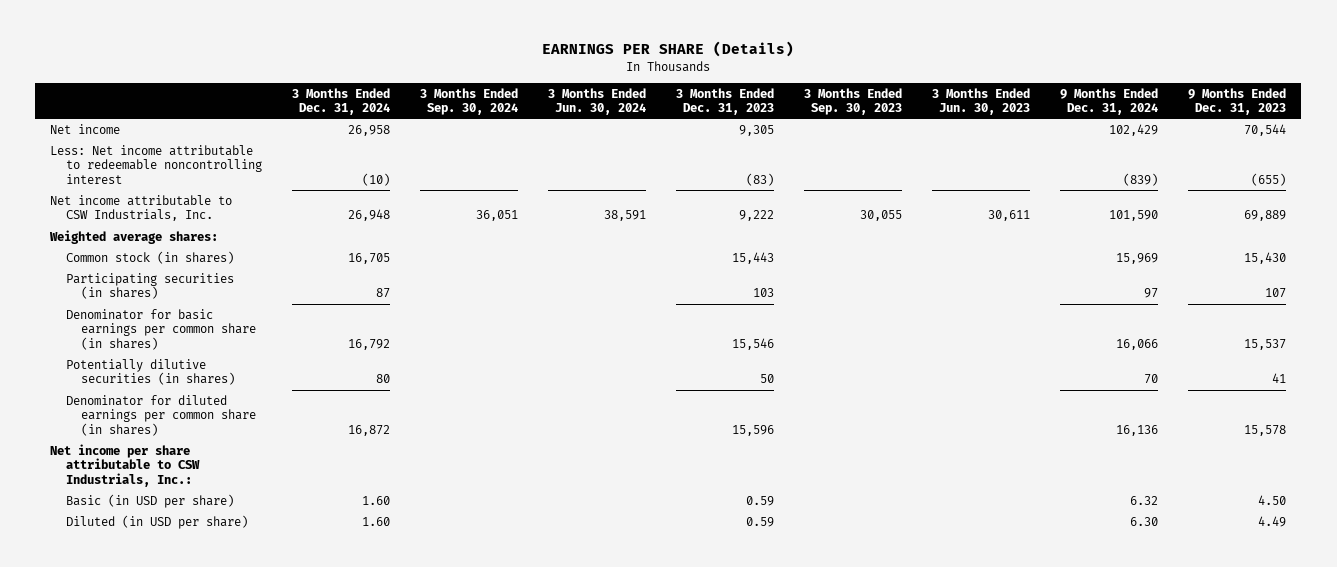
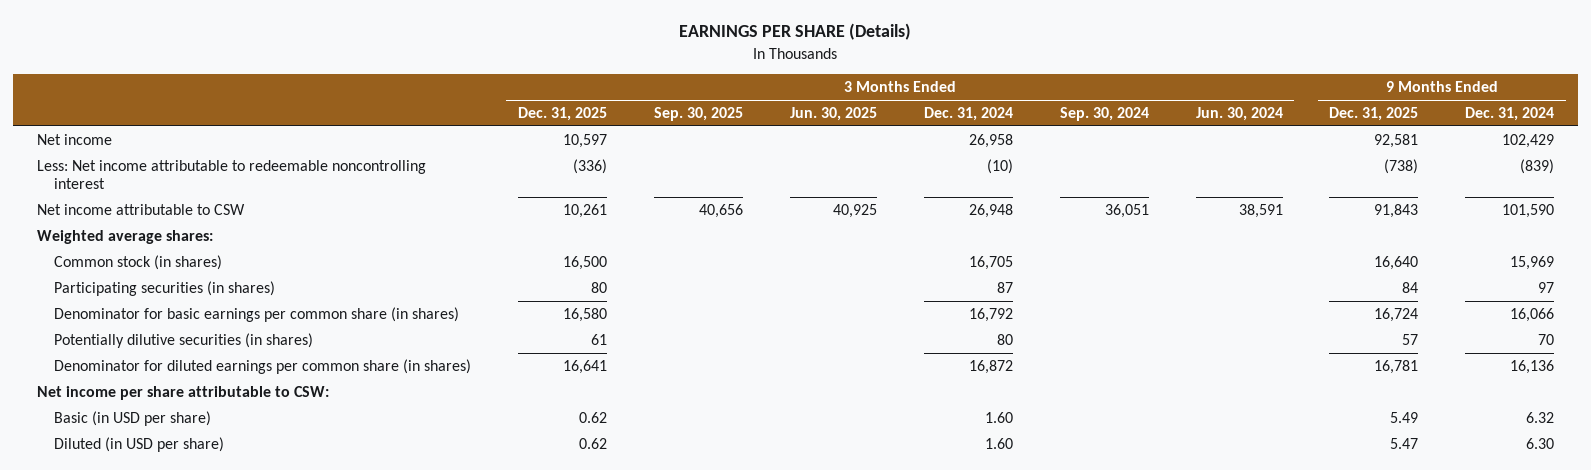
[675,87,774,116] 3 Months Ended Dec. 31, 2023 -> none
[804,87,903,116] 3 Months Ended Sep. 30, 2023 -> none
[932,87,1031,116] 3 Months Ended Jun. 30, 2023 -> none
[1188,87,1287,116] 9 Months Ended Dec. 31, 2023 -> none
none -> [517,107,607,122] Dec. 31, 2025
none -> [653,107,743,122] Sep. 30, 2025
none -> [789,107,877,122] Jun. 30, 2025
none -> [1329,107,1419,122] Dec. 31, 2025
[50,194,233,222] Net income attributable to CSW Industrials, Inc. -> [36,203,245,215] Net income attributable to CSW
[50,443,200,488] Net income per share attributable to CSW Industrials, Inc.: -> [36,385,329,400] Net income per share attributable to CSW:

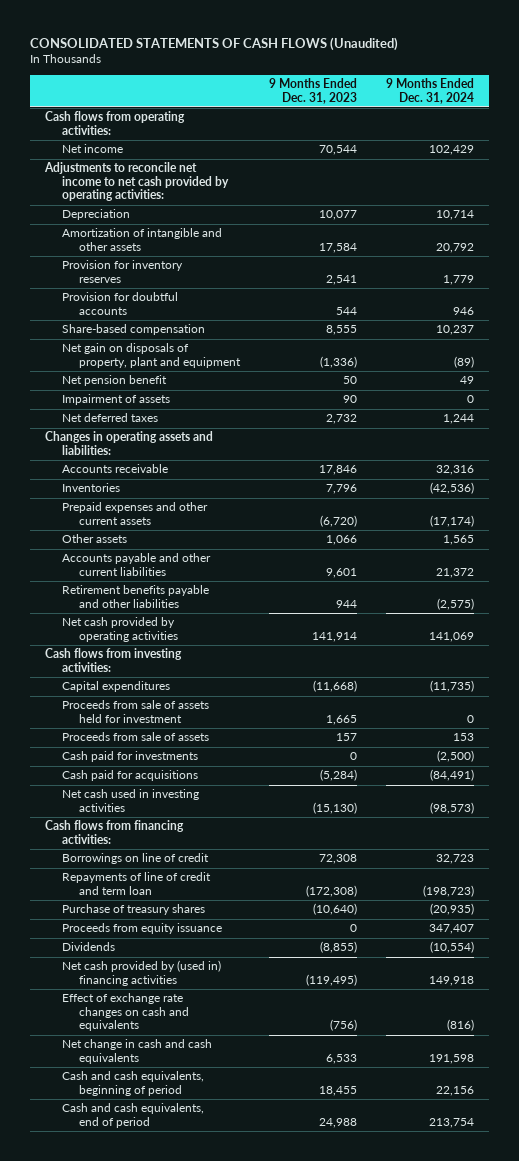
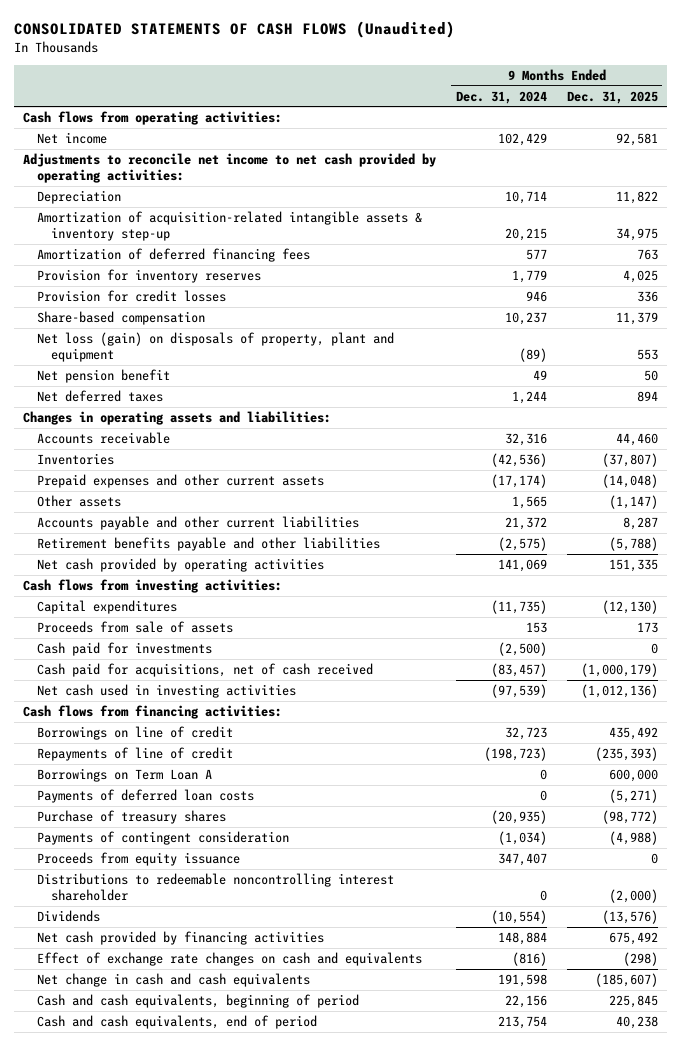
[268,78,357,104] 9 Months Ended Dec. 31, 2023 -> none
none -> [566,90,658,104] Dec. 31, 2025
none -> [37,210,423,242] Amortization of acquisition-related intangible assets & inventory step-up
[61,228,222,251] Amortization of intangible and other assets -> [37,247,311,262] Amortization of deferred financing fees
[435,242,474,253] 20,792 -> [526,248,548,260] 577
[61,292,178,315] Provision for doubtful accounts -> [37,289,227,302] Provision for credit losses
[61,343,241,368] Net gain on disposals of property, plant and equipment -> [37,331,395,363] Net loss (gain) on disposals of property, plant and equipment
[61,394,170,406] Impairment of assets -> none
[61,700,209,723] Proceeds from sale of assets held for investment -> none
[61,770,198,782] Cash paid for acquisitions -> [37,662,374,677] Cash paid for acquisitions, net of cash received
[429,769,474,782] (84,491) -> [491,662,548,677] (83,457)
[429,801,474,814] (98,573) -> [491,683,548,698] (97,539)
[61,872,211,895] Repayments of line of credit and term loan -> [37,746,234,761] Repayments of line of credit
none -> [37,767,213,782] Borrowings on Term Loan A
none -> [37,788,255,803] Payments of deferred loan costs
none -> [37,830,290,845] Payments of contingent consideration
none -> [37,872,395,902] Distributions to redeemable noncontrolling interest shareholder
[61,960,221,986] Net cash provided by (used in) financing activities -> [37,930,325,945] Net cash provided by financing activities
[428,975,474,986] 149,918 -> [498,931,548,945] 148,884

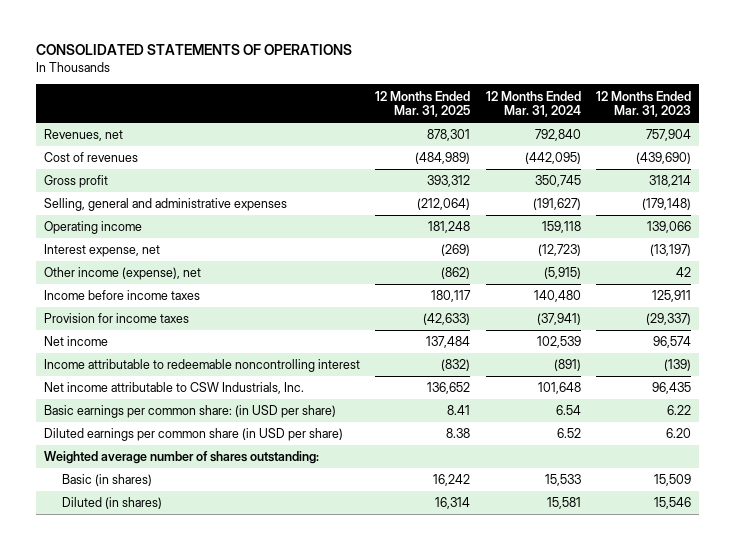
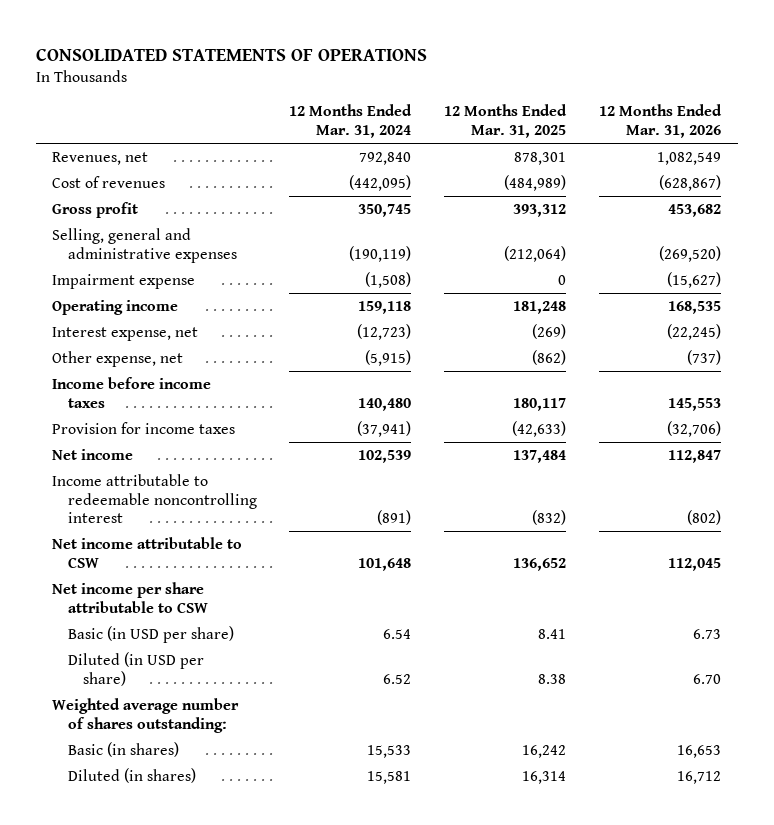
[596,90,692,117] 12 Months Ended Mar. 31, 2023 -> none
none -> [599,104,723,138] 12 Months Ended Mar. 31, 2026
[532,198,581,211] (191,627) -> [349,245,412,262] (190,119)
none -> [52,274,196,290] Impairment expense
[43,267,201,281] Other income (expense), net -> [52,351,184,368] Other expense, net
[43,382,304,395] Net income attributable to CSW Industrials, Inc. -> [52,537,243,568] Net income attributable to CSW
none -> [52,582,208,613] Net income per share attributable to CSW
[43,405,336,419] Basic earnings per common share: (in USD per share) -> [67,626,234,644] Basic (in USD per share)
[43,428,343,442] Diluted earnings per common share (in USD per share) -> [67,652,204,686] Diluted (in USD per share)

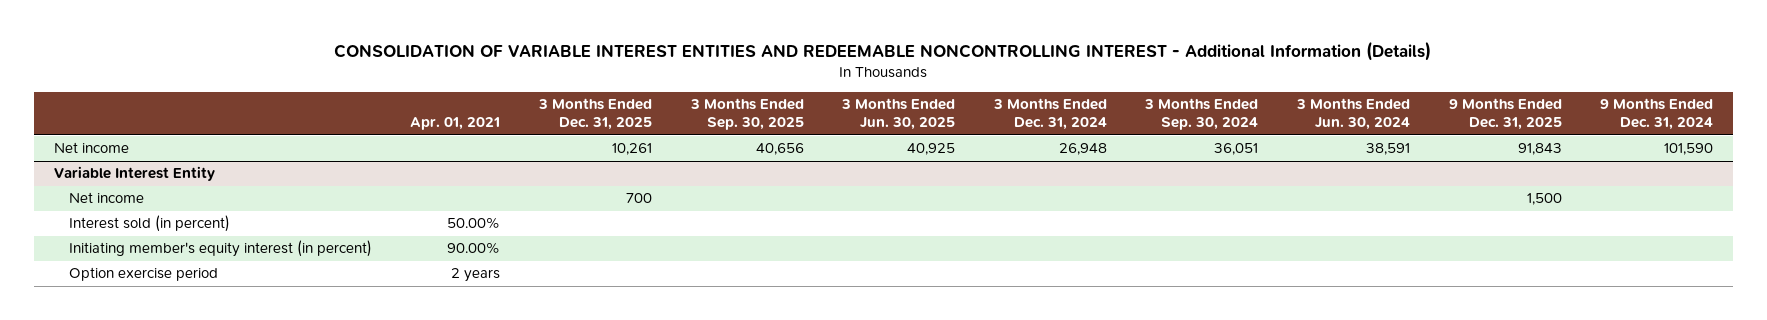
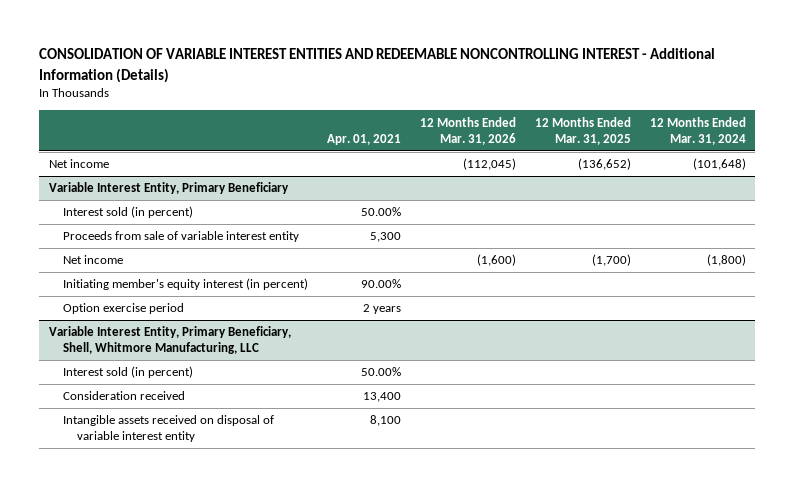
[537,98,652,131] 3 Months Ended Dec. 31, 2025 -> none
[689,98,804,131] 3 Months Ended Sep. 30, 2025 -> none
[841,98,956,131] 3 Months Ended Jun. 30, 2025 -> none
[992,98,1107,131] 3 Months Ended Dec. 31, 2024 -> none
[1144,98,1259,131] 3 Months Ended Sep. 30, 2024 -> none
[1295,98,1410,131] 3 Months Ended Jun. 30, 2024 -> none
[1448,98,1562,131] 9 Months Ended Dec. 31, 2025 -> none
[1600,98,1714,131] 9 Months Ended Dec. 31, 2024 -> none
none -> [419,116,516,145] 12 Months Ended Mar. 31, 2026
none -> [534,116,631,145] 12 Months Ended Mar. 31, 2025
none -> [649,116,746,145] 12 Months Ended Mar. 31, 2024
[68,192,144,204] Net income -> none
[53,166,215,182] Variable Interest Entity -> [48,182,289,195] Variable Interest Entity, Primary Beneficiary
none -> [63,231,300,243] Proceeds from sale of variable interest entity
none -> [63,255,124,265] Net income
none -> [48,326,291,355] Variable Interest Entity, Primary Beneficiary, Shell, Whitmore Manufacturing, LLC
none -> [63,366,194,379] Interest sold (in percent)
none -> [63,391,186,401] Consideration received
none -> [63,415,275,443] Intangible assets received on disposal of variable interest entity

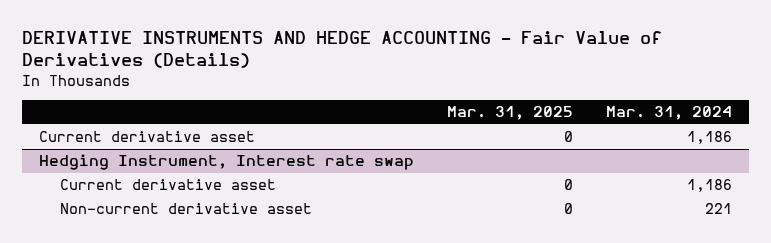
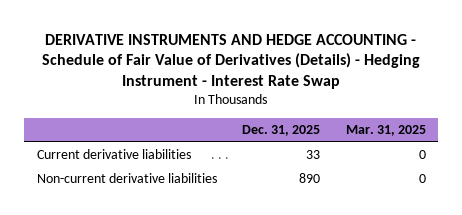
[22,31,663,69] DERIVATIVE INSTRUMENTS AND HEDGE ACCOUNTING - Fair Value of Derivatives (Details) -> [42,33,421,90] DERIVATIVE INSTRUMENTS AND HEDGE ACCOUNTING - Schedule of Fair Value of Derivatives (Details) - Hedging Instrument - Interest Rate Swap
[606,106,733,121] Mar. 31, 2024 -> none
none -> [242,125,321,137] Dec. 31, 2025
[38,154,414,171] Hedging Instrument, Interest rate swap -> none
[59,179,276,191] Current derivative asset -> none
[38,131,255,143] Current derivative asset -> [36,149,191,160] Current derivative liabilities
[59,203,312,215] Non-current derivative asset -> [36,173,217,184] Non-current derivative liabilities

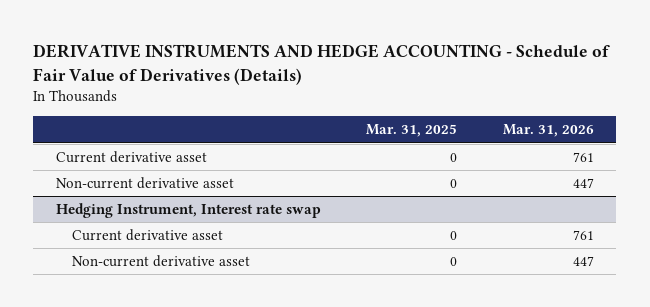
[42,33,421,90] DERIVATIVE INSTRUMENTS AND HEDGE ACCOUNTING - Schedule of Fair Value of Derivatives (Details) - Hedging Instrument - Interest Rate Swap -> [33,43,611,85] DERIVATIVE INSTRUMENTS AND HEDGE ACCOUNTING - Schedule of Fair Value of Derivatives (Details)
[242,125,321,137] Dec. 31, 2025 -> none
none -> [502,124,594,138] Mar. 31, 2026
[36,149,191,160] Current derivative liabilities -> [56,151,208,164] Current derivative asset
[36,173,217,184] Non-current derivative liabilities -> [56,177,235,190] Non-current derivative asset
none -> [56,203,322,219] Hedging Instrument, Interest rate swap
none -> [72,229,224,242] Current derivative asset
none -> [72,255,251,268] Non-current derivative asset

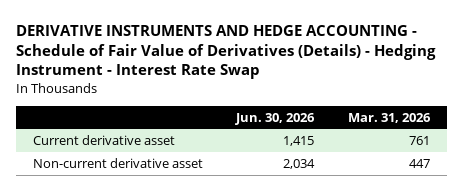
[33,43,611,85] DERIVATIVE INSTRUMENTS AND HEDGE ACCOUNTING - Schedule of Fair Value of Derivatives (Details) -> [15,24,436,80] DERIVATIVE INSTRUMENTS AND HEDGE ACCOUNTING - Schedule of Fair Value of Derivatives (Details) - Hedging Instrument - Interest Rate Swap
[366,124,458,138] Mar. 31, 2025 -> none
none -> [235,112,316,125] Jun. 30, 2026
[56,203,322,219] Hedging Instrument, Interest rate swap -> none
[72,229,224,242] Current derivative asset -> none
[72,255,251,268] Non-current derivative asset -> none

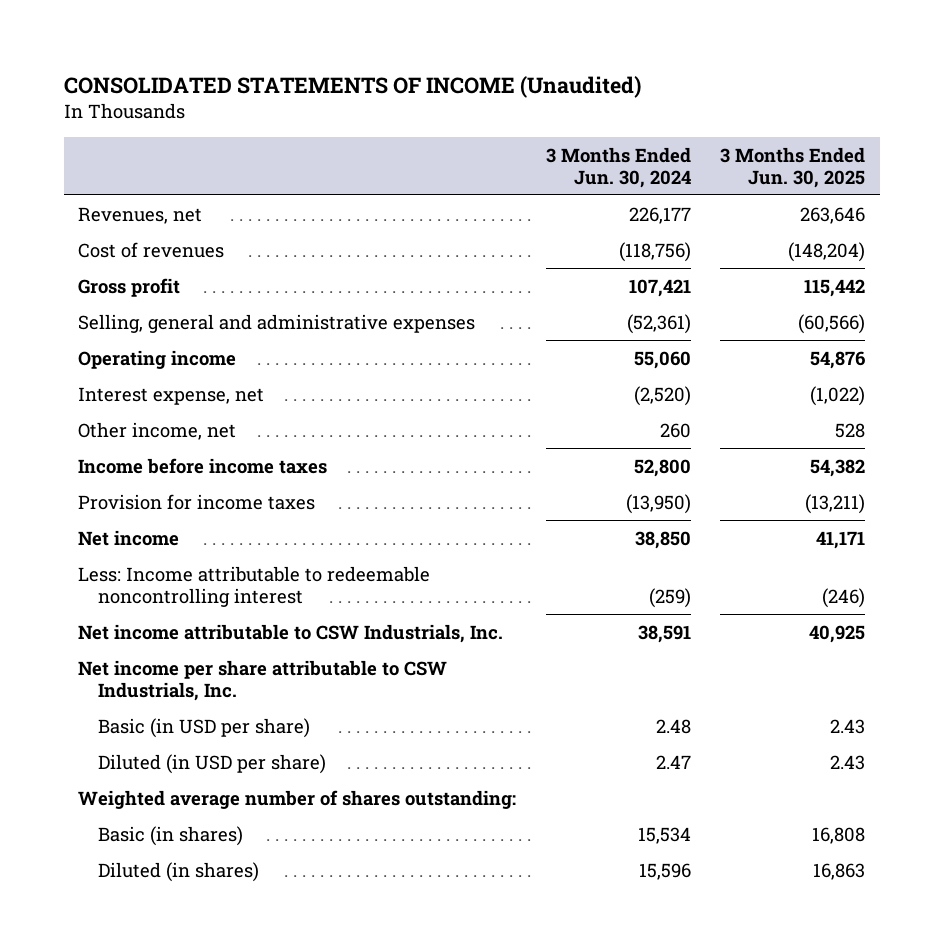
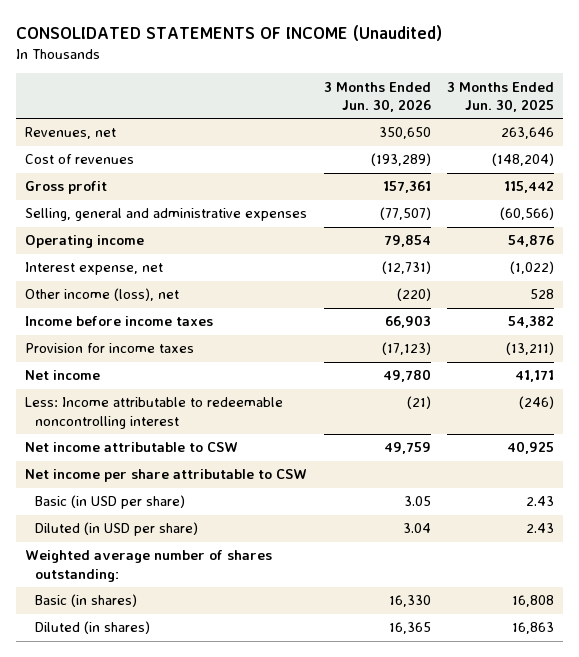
[545,146,691,188] 3 Months Ended Jun. 30, 2024 -> none
none -> [323,81,431,112] 3 Months Ended Jun. 30, 2026
[78,421,237,440] Other income, net -> [24,288,179,302] Other income (loss), net
[78,623,504,643] Net income attributable to CSW Industrials, Inc. -> [24,442,238,453] Net income attributable to CSW
[78,659,448,701] Net income per share attributable to CSW Industrials, Inc. -> [24,469,307,483] Net income per share attributable to CSW

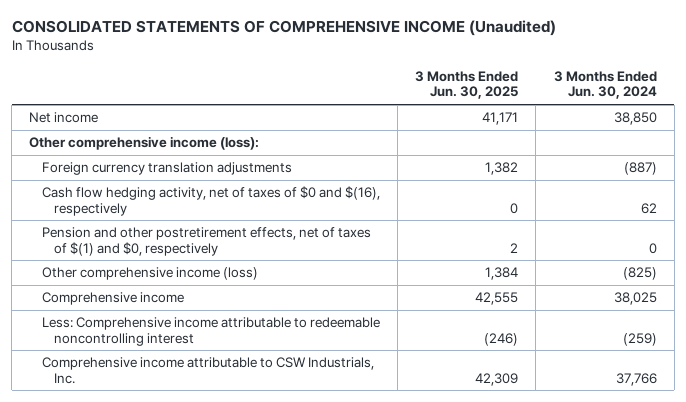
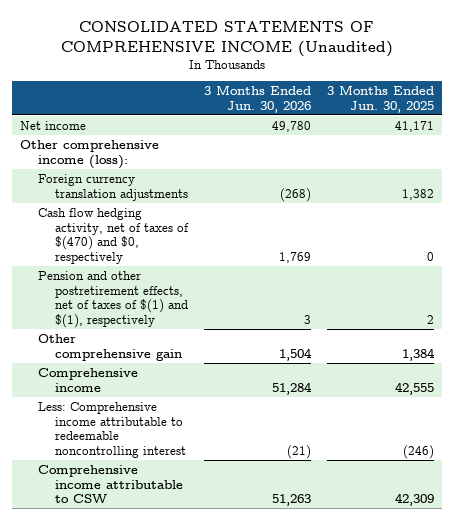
[553,70,657,100] 3 Months Ended Jun. 30, 2024 -> none
none -> [204,85,312,113] 3 Months Ended Jun. 30, 2026
[41,186,380,216] Cash flow hedging activity, net of taxes of $0 and $(16), respectively -> [37,207,190,264] Cash flow hedging activity, net of taxes of $(470) and $0, respectively
[41,227,371,256] Pension and other postretirement effects, net of taxes of $(1) and $0, respectively -> [37,270,189,328] Pension and other postretirement effects, net of taxes of $(1) and $(1), respectively
[41,267,258,281] Other comprehensive income (loss) -> [37,333,183,361] Other comprehensive gain
[41,357,374,384] Comprehensive income attributable to CSW Industrials, Inc. -> [37,464,184,504] Comprehensive income attributable to CSW

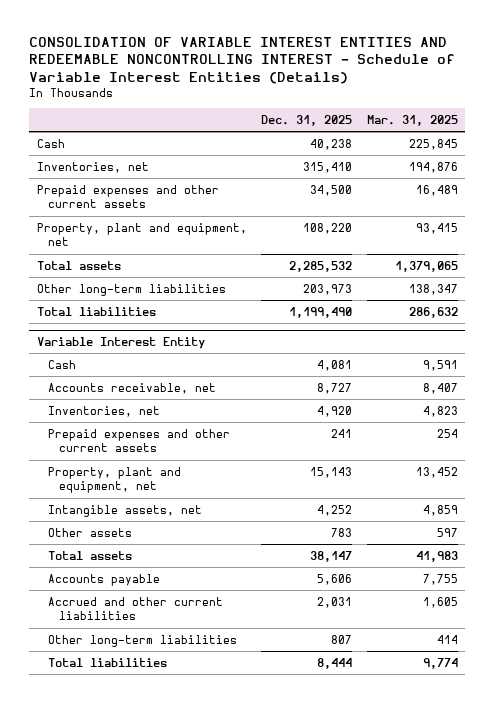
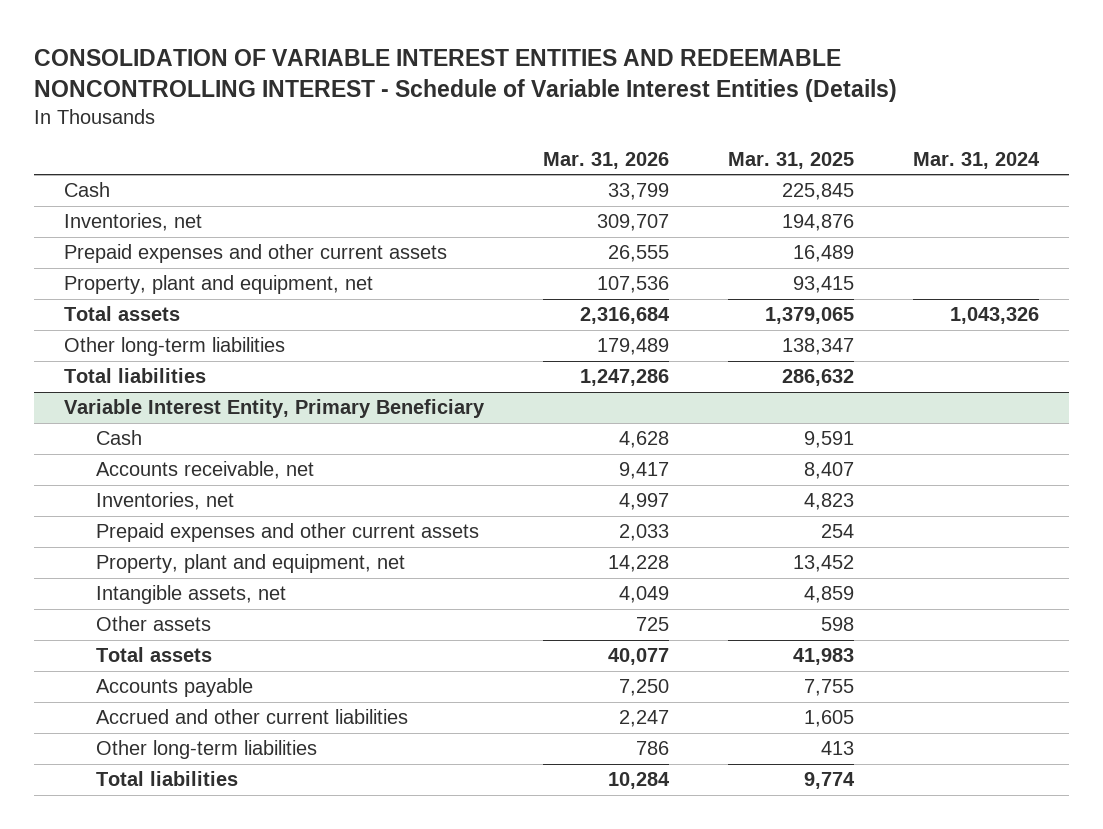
[261,114,353,126] Dec. 31, 2025 -> none
none -> [543,151,670,169] Mar. 31, 2026
none -> [913,151,1041,169] Mar. 31, 2024
[36,337,205,350] Variable Interest Entity -> [63,399,485,419] Variable Interest Entity, Primary Beneficiary
[436,527,458,537] 597 -> [821,617,855,632] 598
[436,634,458,644] 414 -> [821,741,855,756] 413

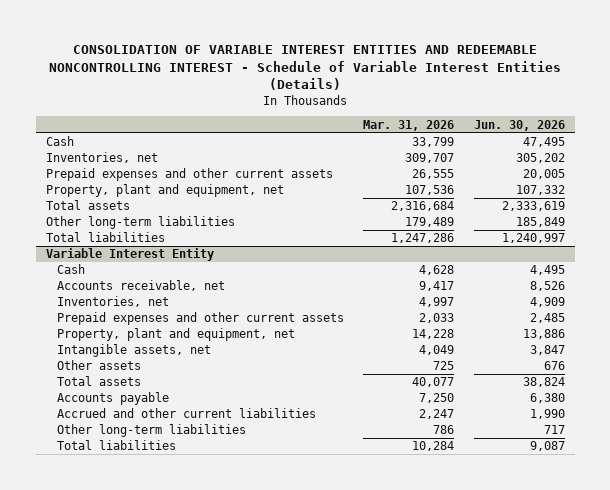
[728,151,855,169] Mar. 31, 2025 -> none
[913,151,1041,169] Mar. 31, 2024 -> none
none -> [473,119,565,131] Jun. 30, 2026
[63,399,485,419] Variable Interest Entity, Primary Beneficiary -> [45,248,214,262] Variable Interest Entity

